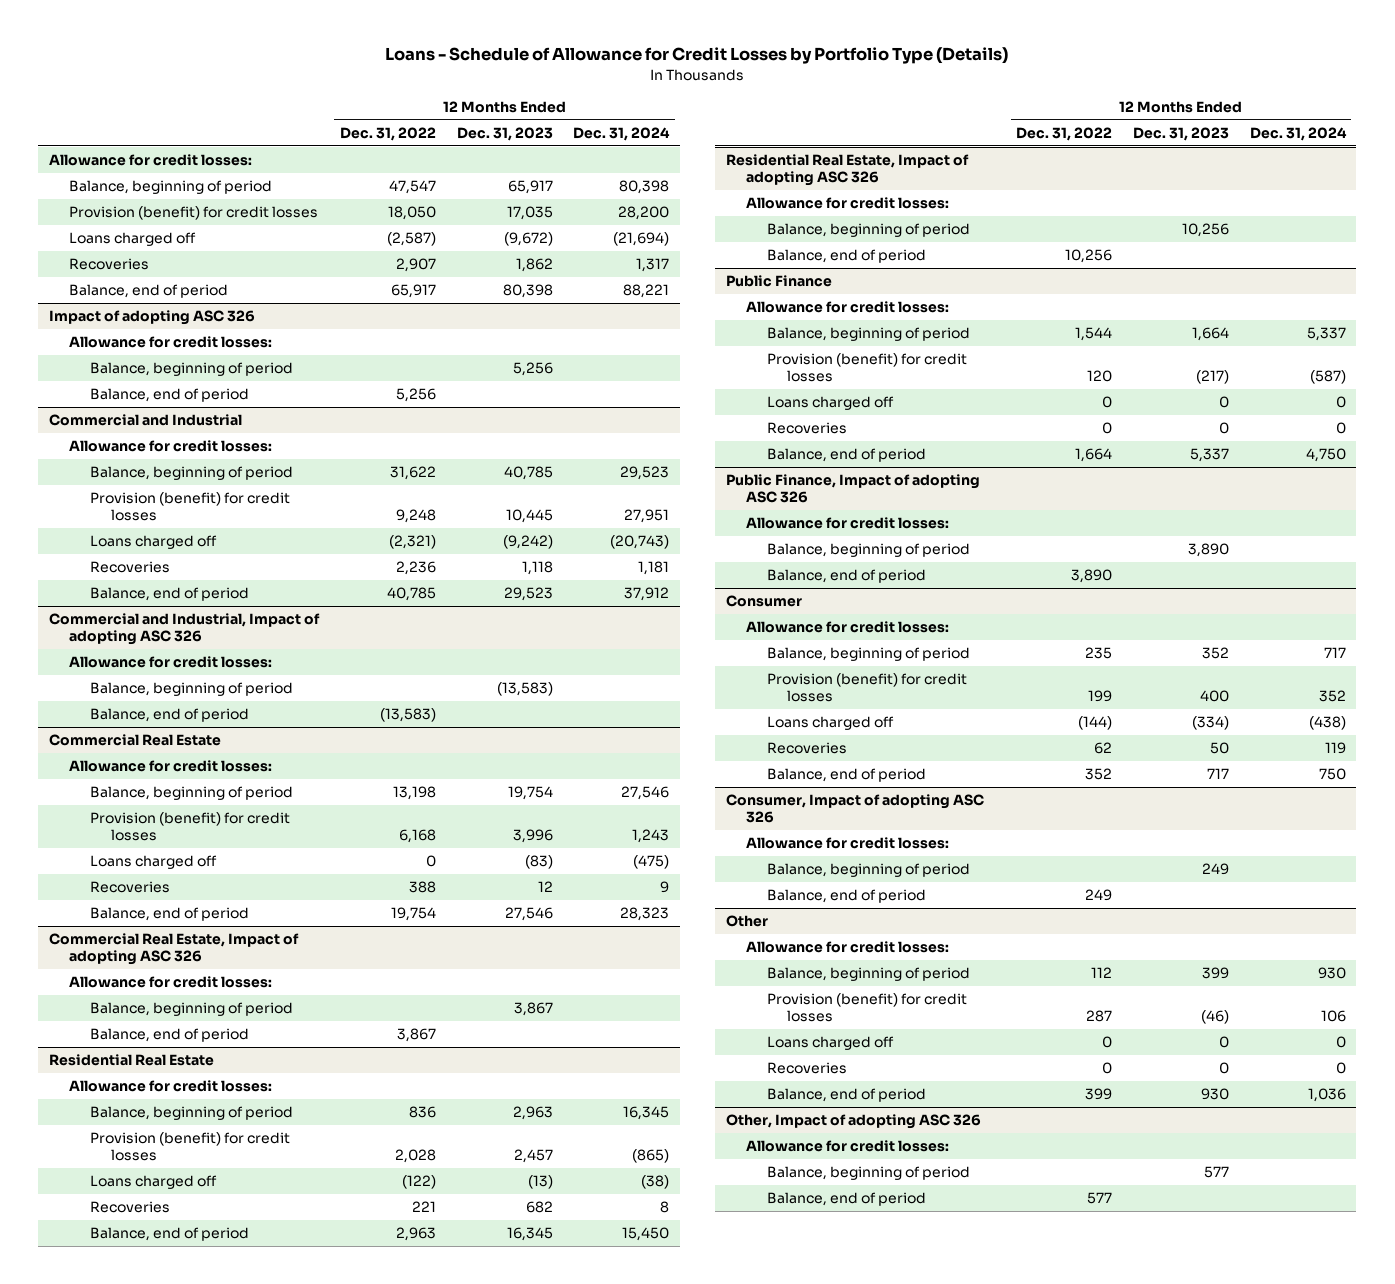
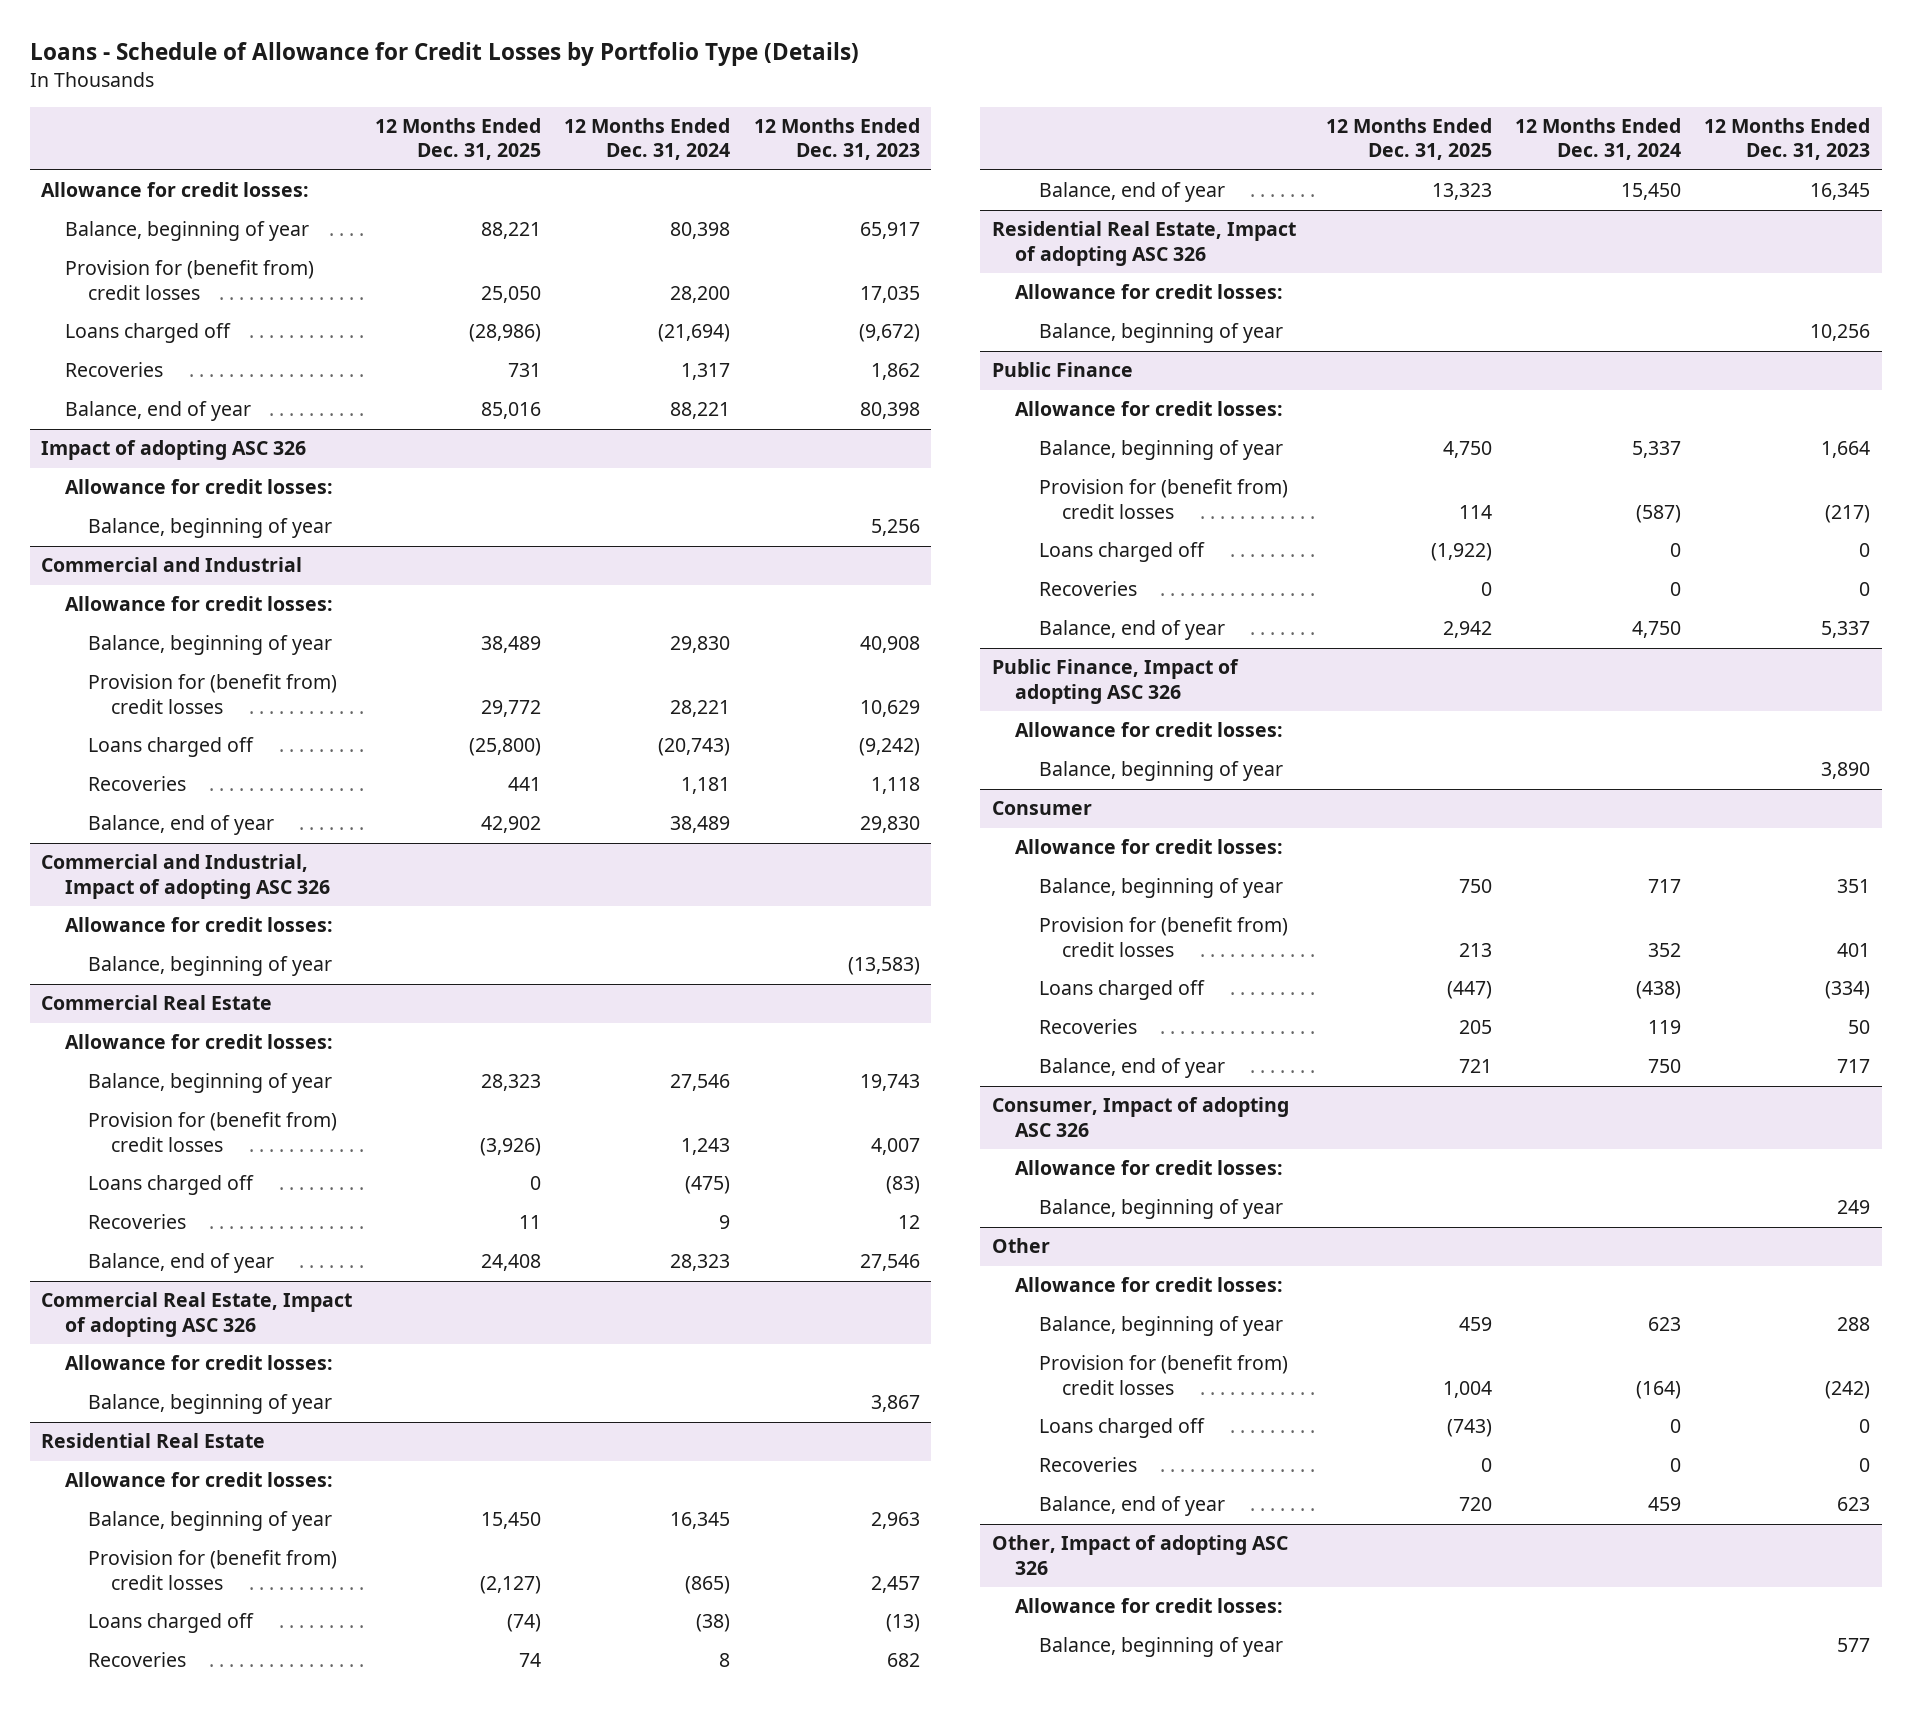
[339,126,436,141] Dec. 31, 2022 -> none
none -> [375,118,542,161] 12 Months Ended Dec. 31, 2025
[69,180,273,195] Balance, beginning of period -> [64,221,309,242] Balance, beginning of year
[69,206,319,221] Provision (benefit) for credit losses -> [64,260,314,300] Provision for (benefit from) credit losses
[69,284,229,299] Balance, end of period -> [64,401,251,422] Balance, end of year
[90,388,250,403] Balance, end of period -> none
[90,362,294,377] Balance, beginning of period -> [88,518,333,539] Balance, beginning of year
[90,466,294,481] Balance, beginning of period -> [88,635,333,656] Balance, beginning of year
[503,466,553,481] 40,785 -> [859,636,920,654] 40,908
[620,466,670,481] 29,523 -> [670,636,731,654] 29,830
[90,492,291,522] Provision (benefit) for credit losses -> [88,674,338,714] Provision for (benefit from) credit losses
[505,509,553,524] 10,445 -> [859,699,920,717] 10,629
[624,509,670,524] 27,951 -> [670,699,731,717] 28,221
[90,587,250,602] Balance, end of period -> [88,815,275,836] Balance, end of year
[503,587,553,602] 29,523 -> [859,816,920,834] 29,830
[624,587,670,602] 37,912 -> [670,816,731,834] 38,489
[90,708,250,723] Balance, end of period -> none
[90,682,294,697] Balance, beginning of period -> [88,956,333,977] Balance, beginning of year
[90,786,294,801] Balance, beginning of period -> [88,1073,333,1094] Balance, beginning of year
[507,786,553,801] 19,754 -> [859,1074,920,1092] 19,743
[90,812,291,842] Provision (benefit) for credit losses -> [88,1112,338,1152] Provision for (benefit from) credit losses
[512,829,553,844] 3,996 -> [870,1137,920,1155] 4,007
[90,907,250,922] Balance, end of period -> [88,1253,275,1274] Balance, end of year
[90,1028,250,1043] Balance, end of period -> none
[90,1002,294,1017] Balance, beginning of period -> [88,1394,333,1415] Balance, beginning of year
[90,1106,294,1121] Balance, beginning of period -> [88,1511,333,1532] Balance, beginning of year
[90,1132,291,1162] Provision (benefit) for credit losses -> [88,1550,338,1590] Provision for (benefit from) credit losses
[90,1227,250,1242] Balance, end of period -> [1038,182,1225,203] Balance, end of year
[766,249,926,264] Balance, end of period -> none
[766,223,970,238] Balance, beginning of period -> [1038,323,1283,344] Balance, beginning of year
[766,327,970,342] Balance, beginning of period -> [1038,440,1283,461] Balance, beginning of year
[766,353,967,383] Provision (benefit) for credit losses -> [1038,479,1288,519] Provision for (benefit from) credit losses
[766,448,926,463] Balance, end of period -> [1038,620,1225,641] Balance, end of year
[766,569,926,584] Balance, end of period -> none
[766,543,970,558] Balance, beginning of period -> [1038,761,1283,782] Balance, beginning of year
[766,647,970,662] Balance, beginning of period -> [1038,878,1283,899] Balance, beginning of year
[1202,647,1230,660] 352 -> [1837,879,1871,894] 351
[766,673,967,703] Provision (benefit) for credit losses -> [1038,917,1288,957] Provision for (benefit from) credit losses
[1200,690,1230,703] 400 -> [1837,942,1871,957] 401
[766,768,926,783] Balance, end of period -> [1038,1058,1225,1079] Balance, end of year
[766,889,926,904] Balance, end of period -> none
[766,863,970,878] Balance, beginning of period -> [1038,1199,1283,1220] Balance, beginning of year
[766,967,970,982] Balance, beginning of period -> [1038,1316,1283,1337] Balance, beginning of year
[1202,967,1230,980] 399 -> [1837,1317,1871,1332] 288
[1318,967,1347,980] 930 -> [1648,1317,1682,1332] 623
[766,993,967,1023] Provision (benefit) for credit losses -> [1038,1355,1288,1395] Provision for (benefit from) credit losses
[1201,1010,1230,1025] (46) -> [1825,1380,1871,1399] (242)
[1321,1010,1347,1023] 106 -> [1636,1380,1682,1399] (164)
[766,1088,926,1103] Balance, end of period -> [1038,1496,1225,1517] Balance, end of year
[1201,1088,1230,1101] 930 -> [1837,1497,1871,1512] 623
[1308,1088,1347,1103] 1,036 -> [1648,1497,1682,1512] 459
[766,1192,926,1207] Balance, end of period -> none
[766,1166,970,1181] Balance, beginning of period -> [1038,1637,1283,1658] Balance, beginning of year

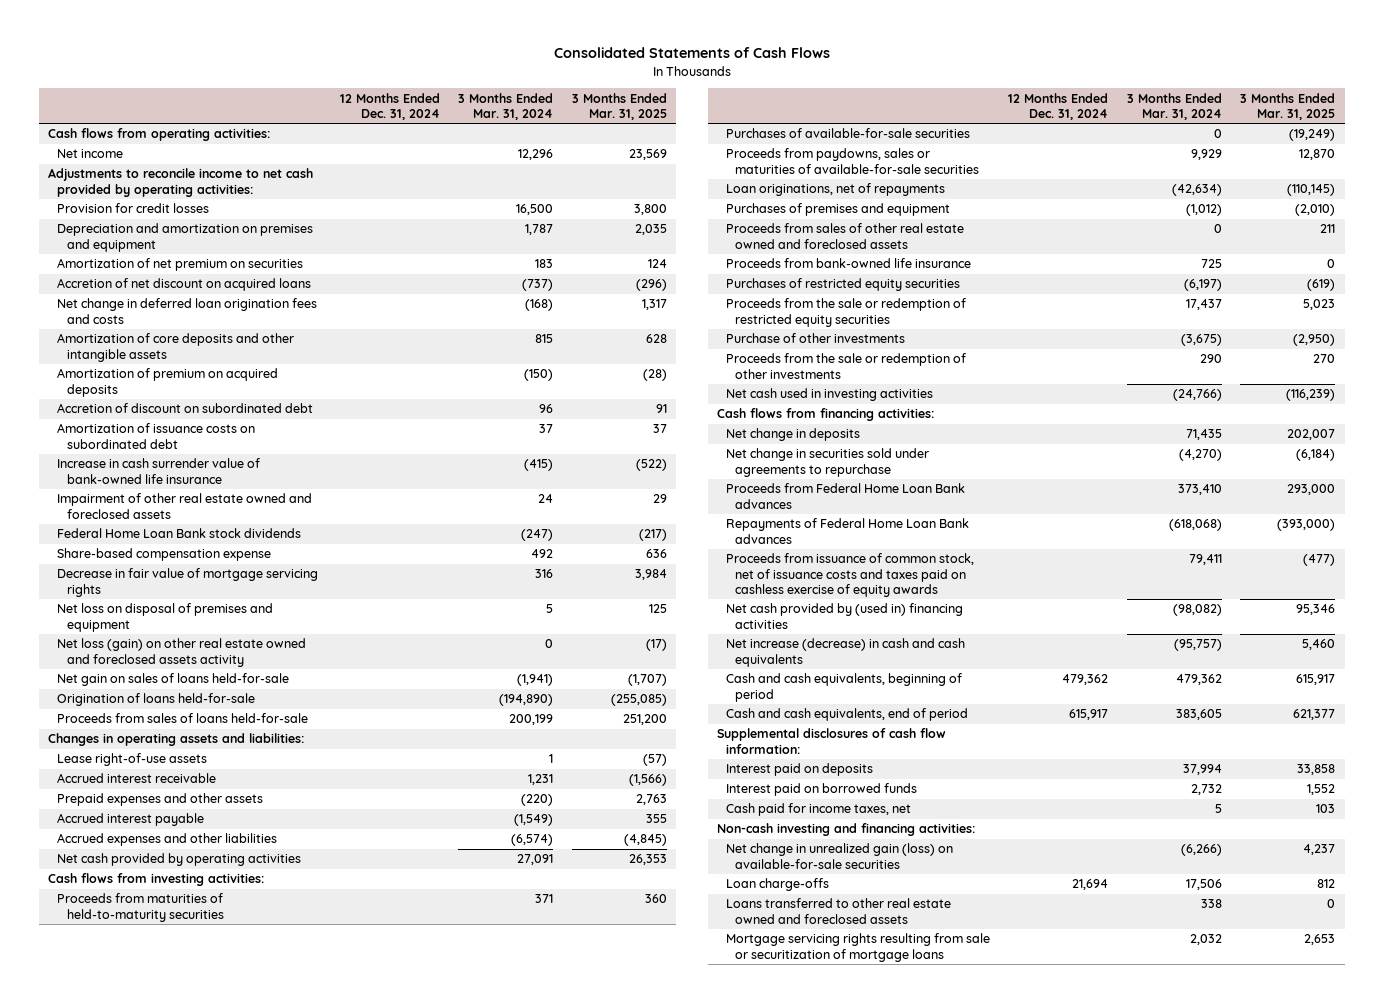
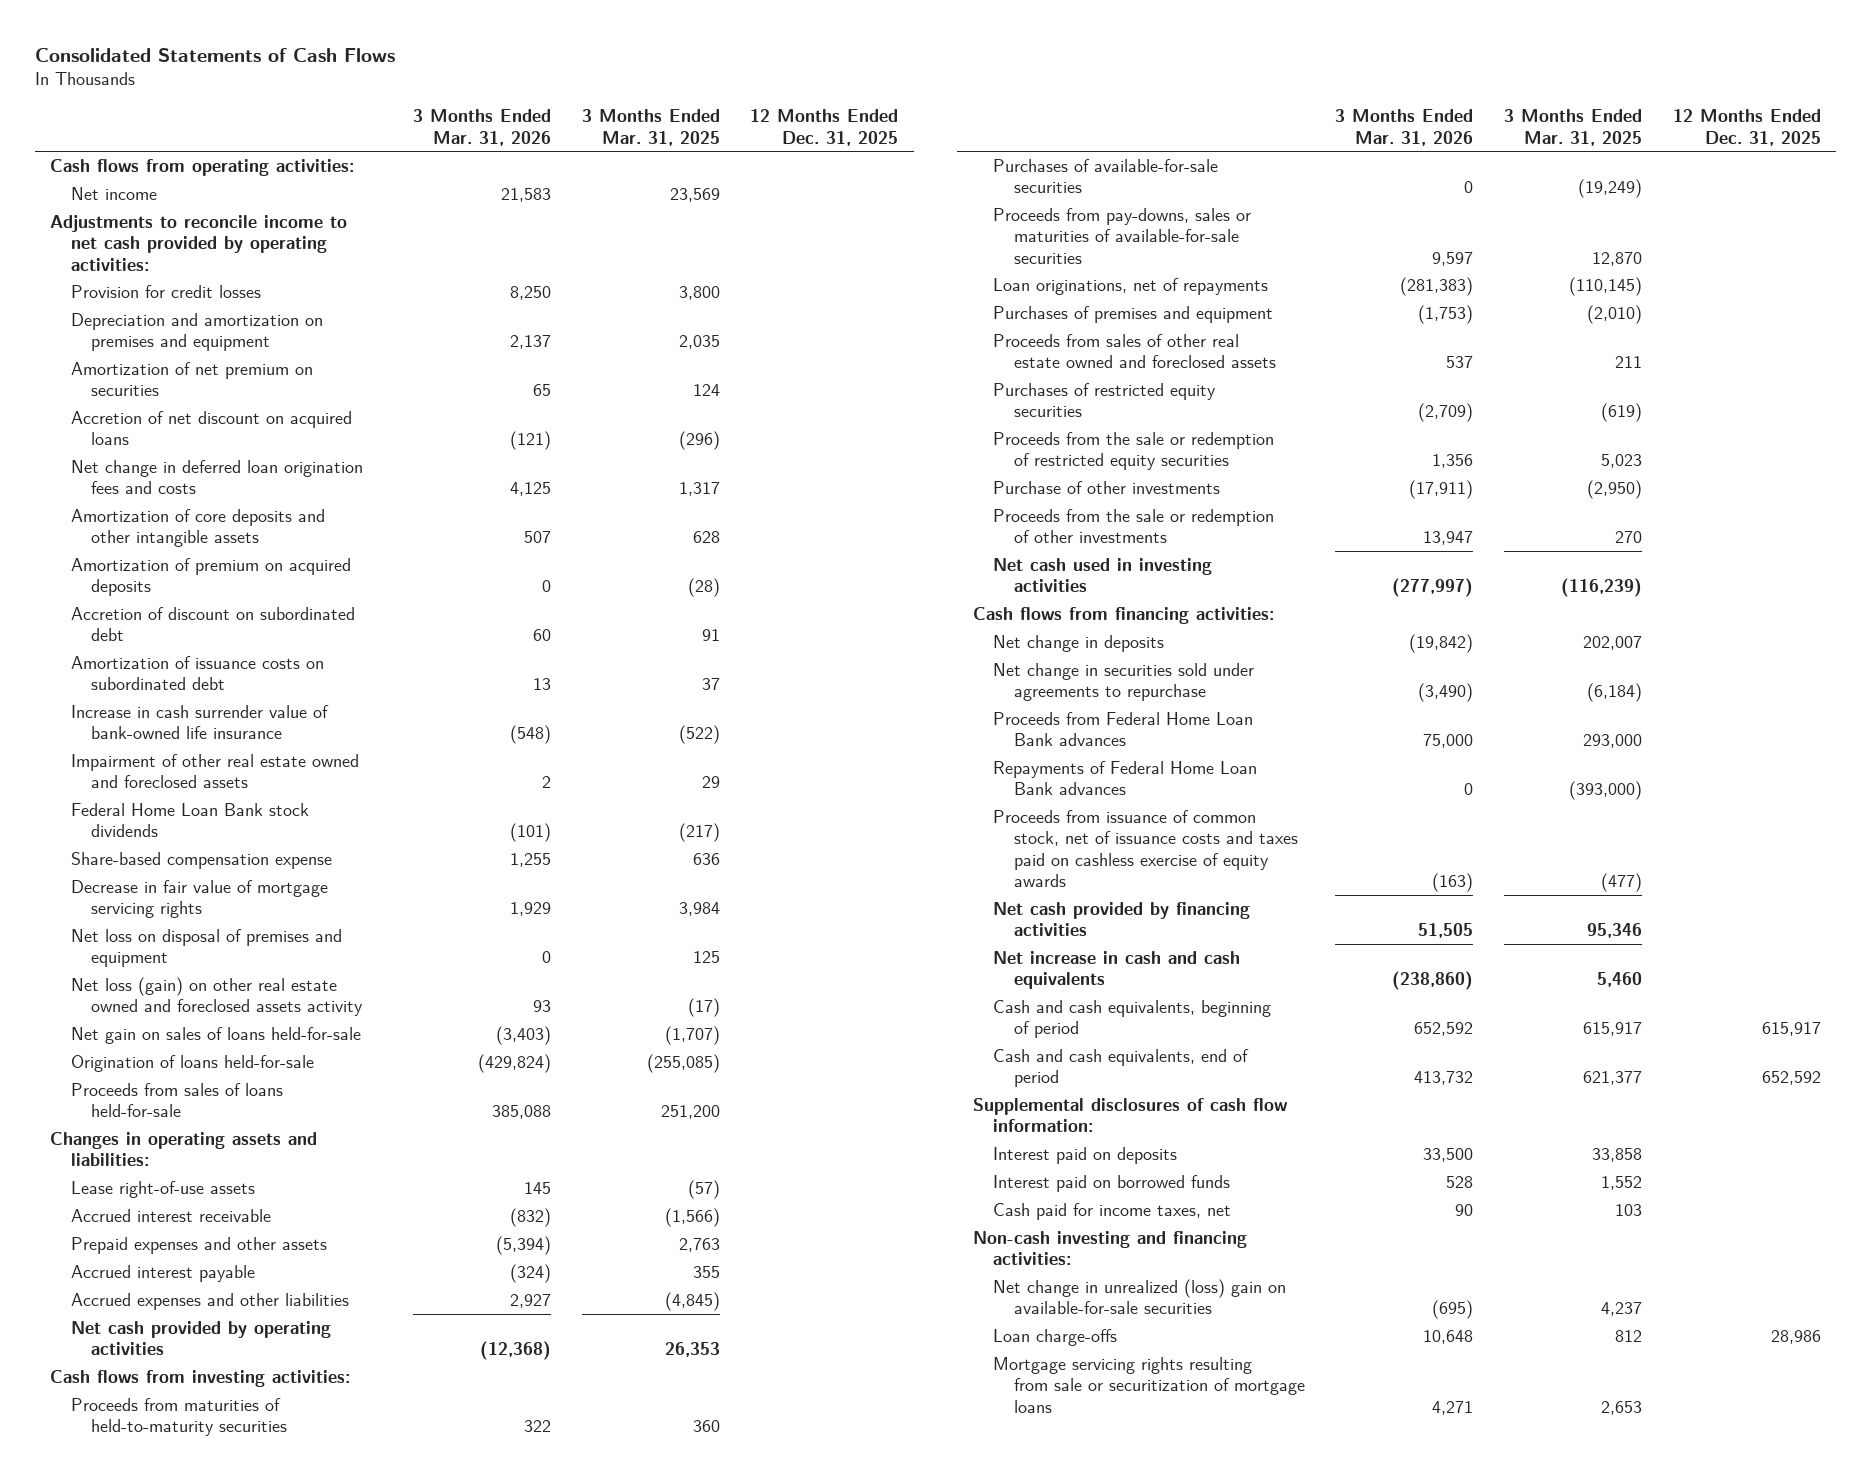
[339,92,440,120] 12 Months Ended Dec. 31, 2024 -> none
[458,92,554,120] 3 Months Ended Mar. 31, 2024 -> none
none -> [412,109,551,146] 3 Months Ended Mar. 31, 2026
none -> [750,109,899,146] 12 Months Ended Dec. 31, 2025
[726,148,980,174] Proceeds from paydowns, sales or maturities of available-for-sale securities -> [993,207,1252,264] Proceeds from pay-downs, sales or maturities of available-for-sale securities
[726,258,972,269] Proceeds from bank-owned life insurance -> none
[726,603,964,629] Net cash provided by (used in) financing activities -> [993,901,1251,937] Net cash provided by financing activities
[726,638,966,667] Net increase (decrease) in cash and cash equivalents -> [993,950,1241,990] Net increase in cash and cash equivalents
[726,843,954,869] Net change in unrealized gain (loss) on available-for-sale securities -> [993,1278,1287,1315] Net change in unrealized (loss) gain on available-for-sale securities
[726,898,952,924] Loans transferred to other real estate owned and foreclosed assets -> none

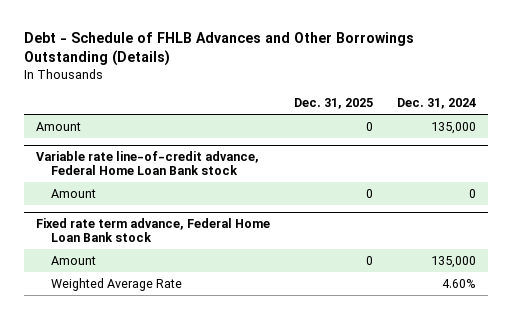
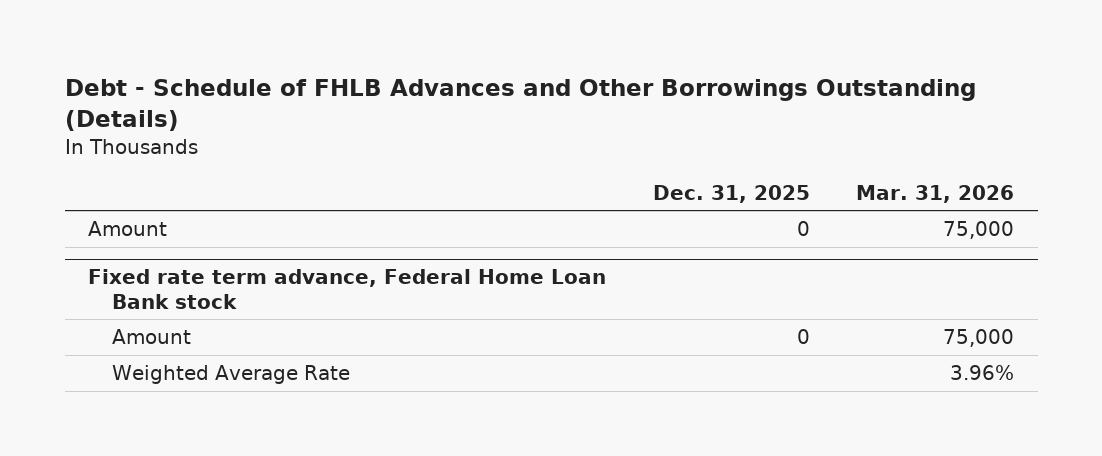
[396,97,476,109] Dec. 31, 2024 -> none
none -> [856,184,1015,203] Mar. 31, 2026
[35,151,259,176] Variable rate line-of-credit advance, Federal Home Loan Bank stock -> none
[50,188,96,198] Amount -> none

